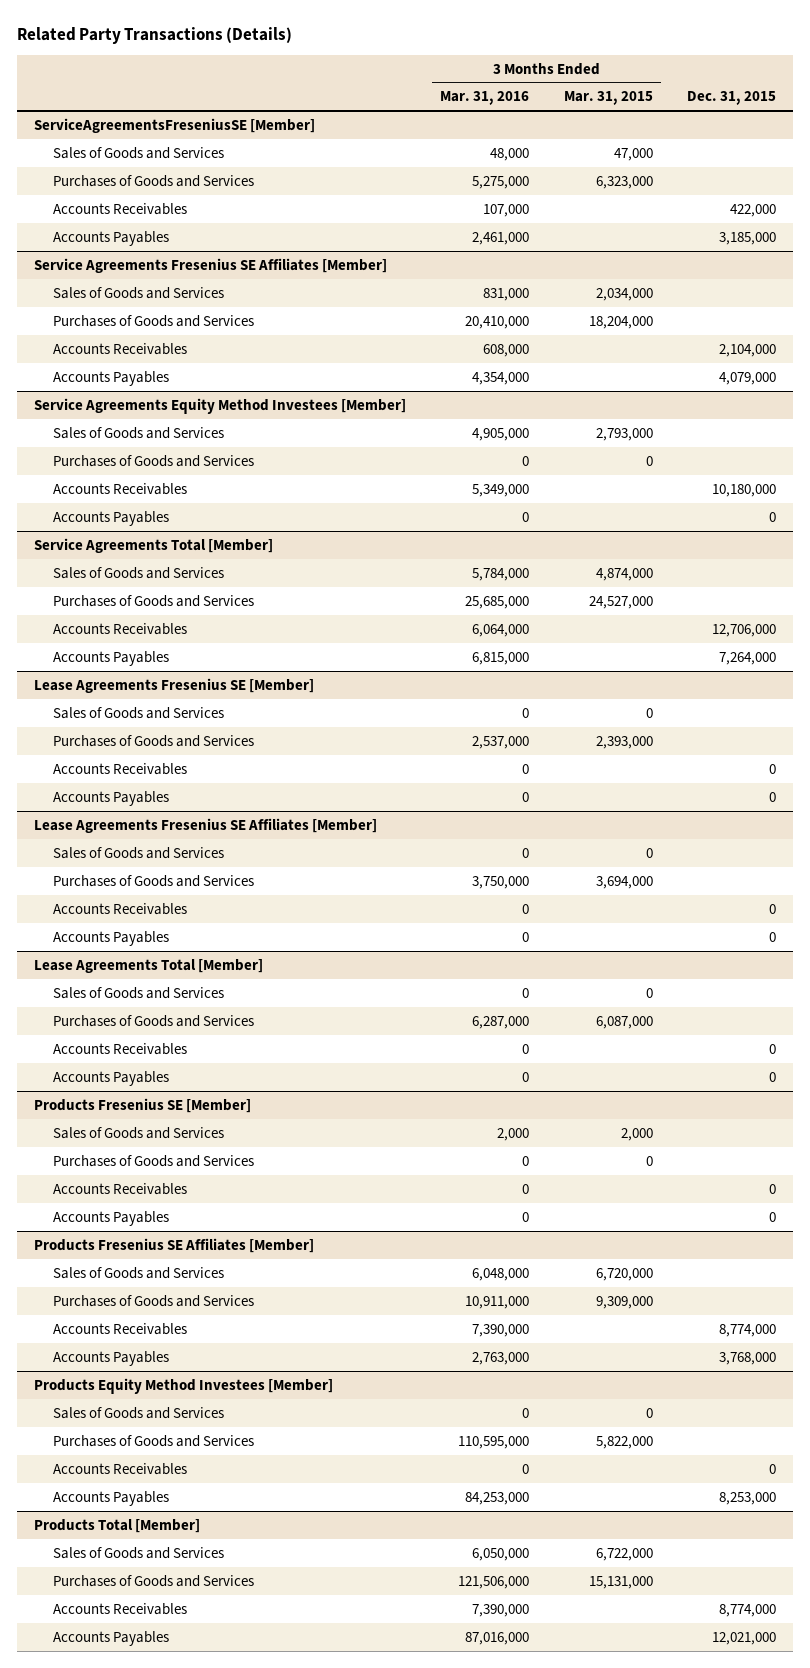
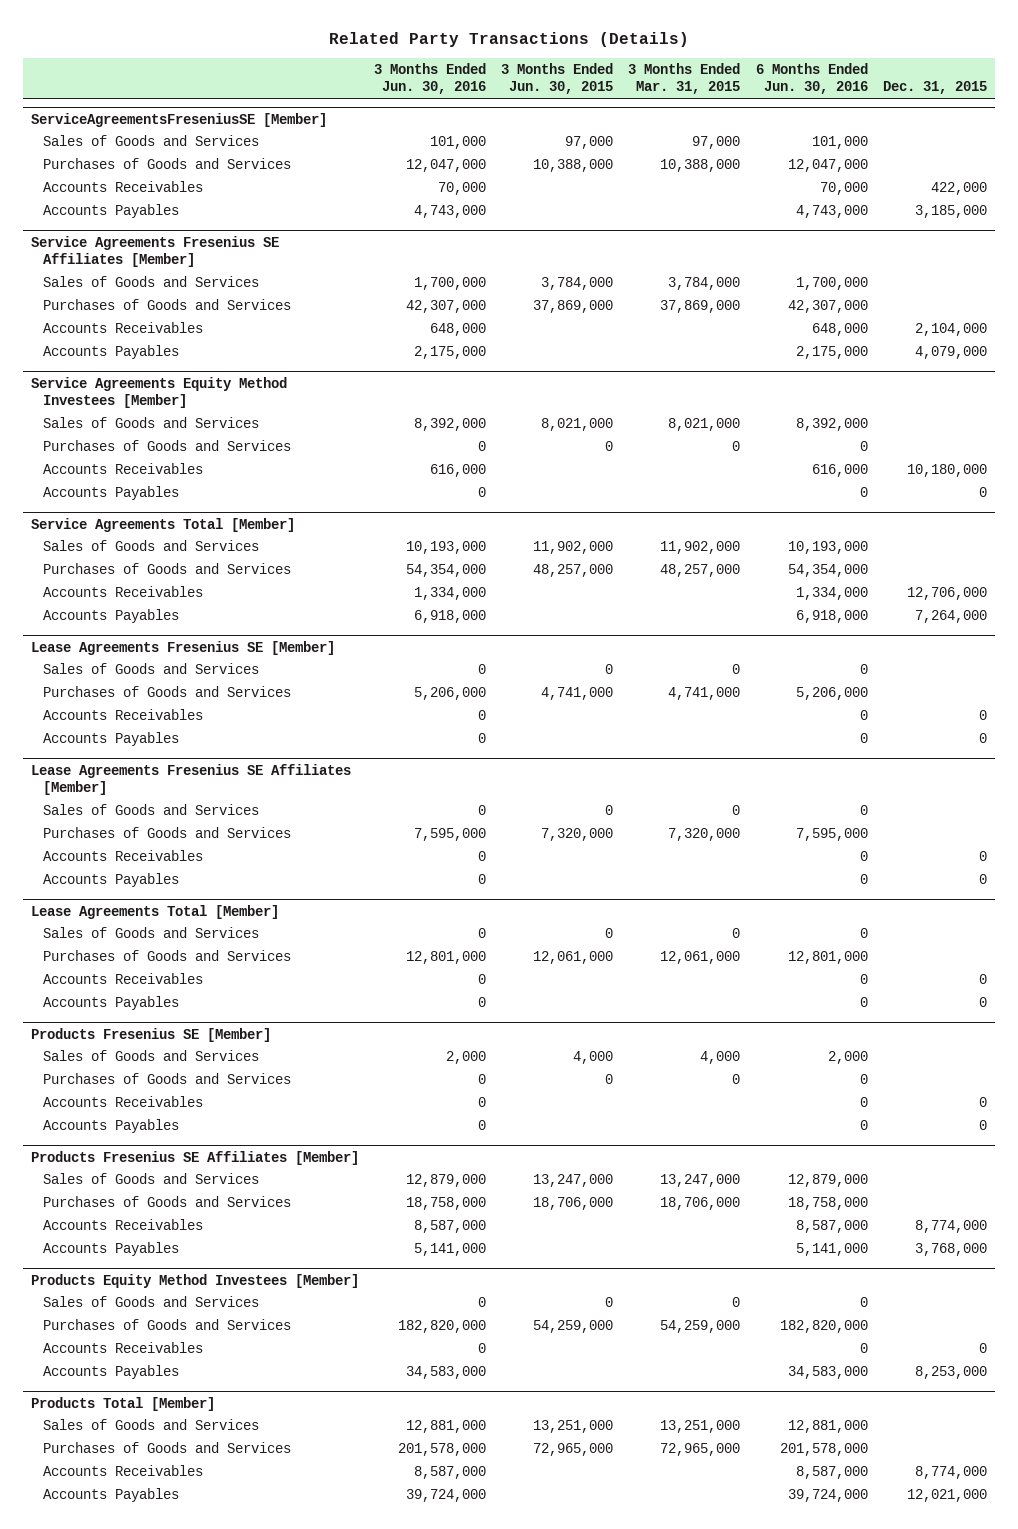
[440,91,530,106] Mar. 31, 2016 -> none
none -> [373,62,486,95] 3 Months Ended Jun. 30, 2016
none -> [501,62,614,95] 3 Months Ended Jun. 30, 2015
none -> [755,62,868,95] 6 Months Ended Jun. 30, 2016
[613,147,653,161] 47,000 -> [692,135,741,149] 97,000
[595,175,653,189] 6,323,000 -> [660,158,741,172] 10,388,000
[595,287,653,301] 2,034,000 -> [668,276,741,290] 3,784,000
[588,315,653,329] 18,204,000 -> [660,299,741,313] 37,869,000
[595,427,653,441] 2,793,000 -> [668,417,741,431] 8,021,000
[595,567,653,581] 4,874,000 -> [660,540,741,554] 11,902,000
[588,595,653,609] 24,527,000 -> [660,563,741,577] 48,257,000
[595,735,653,749] 2,393,000 -> [668,686,741,700] 4,741,000
[595,875,653,889] 3,694,000 -> [668,827,741,841] 7,320,000
[595,1015,653,1029] 6,087,000 -> [660,950,741,964] 12,061,000
[620,1127,653,1141] 2,000 -> [700,1050,741,1064] 4,000
[595,1267,653,1281] 6,720,000 -> [660,1173,741,1187] 13,247,000
[595,1295,653,1309] 9,309,000 -> [660,1196,741,1210] 18,706,000
[595,1435,653,1449] 5,822,000 -> [660,1319,741,1333] 54,259,000
[595,1547,653,1561] 6,722,000 -> [660,1419,741,1433] 13,251,000
[588,1575,653,1589] 15,131,000 -> [660,1442,741,1456] 72,965,000

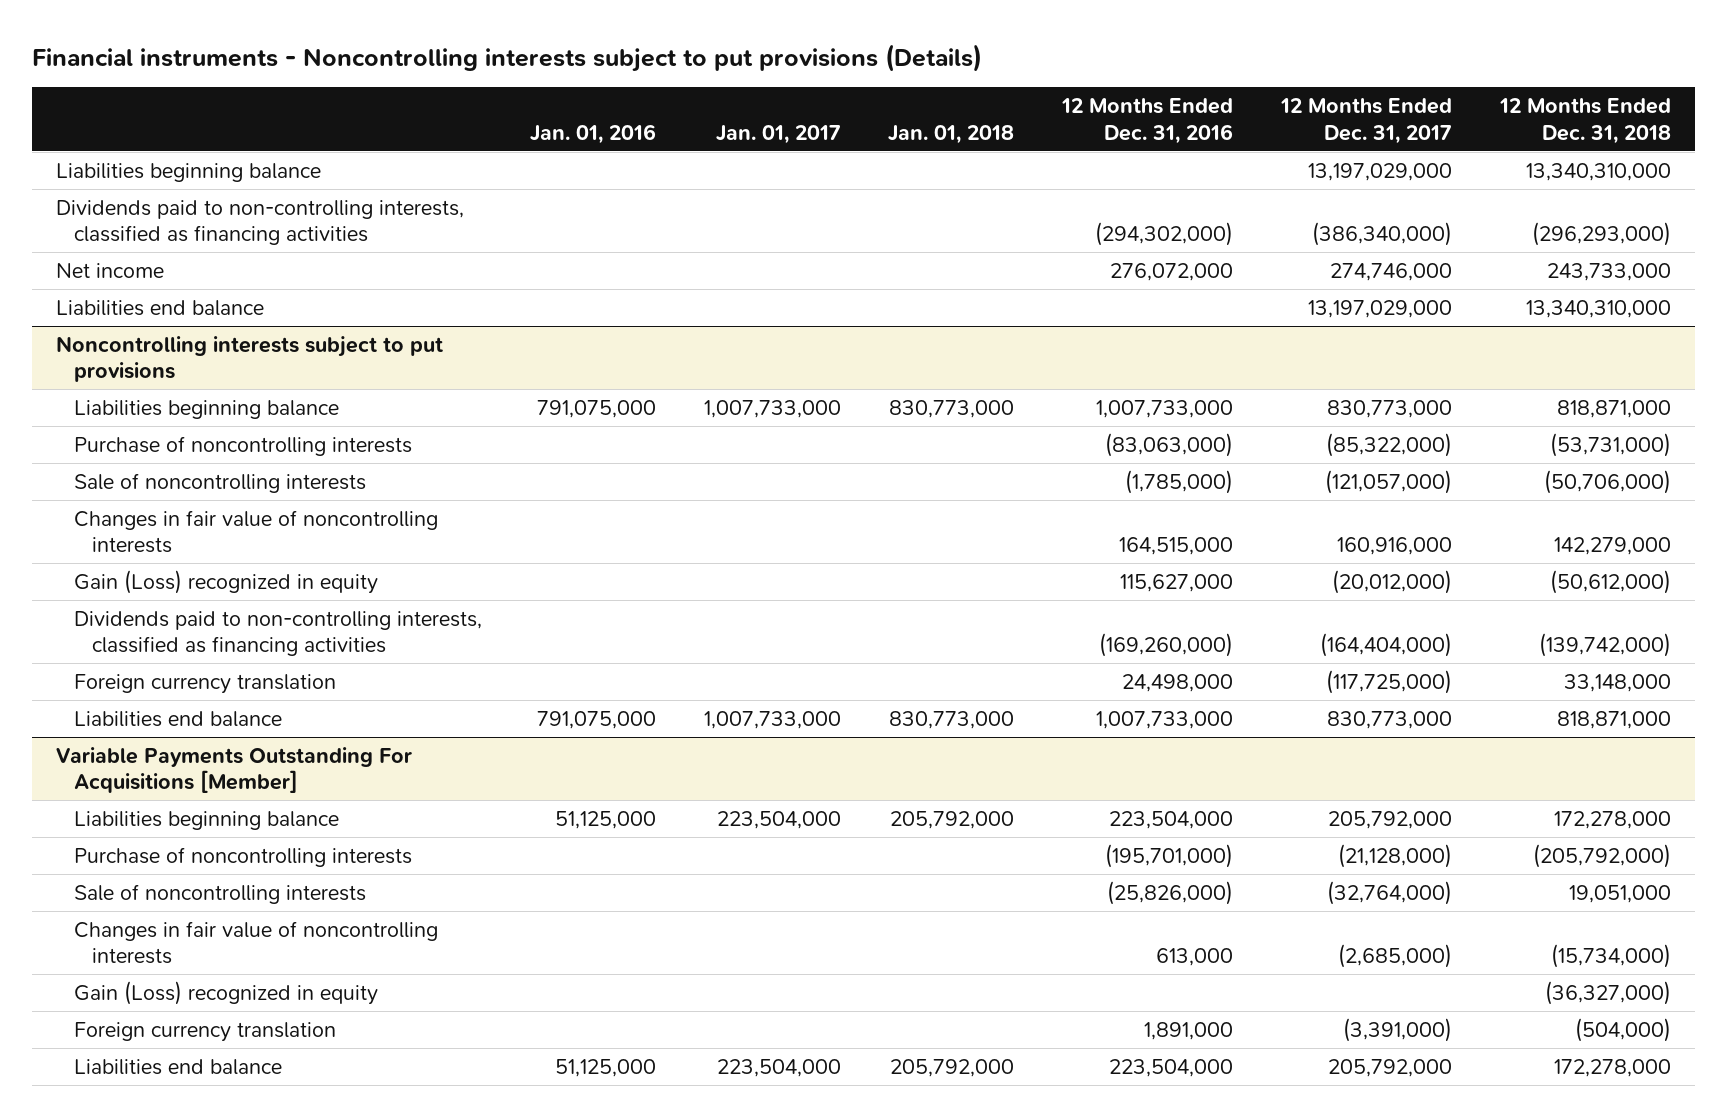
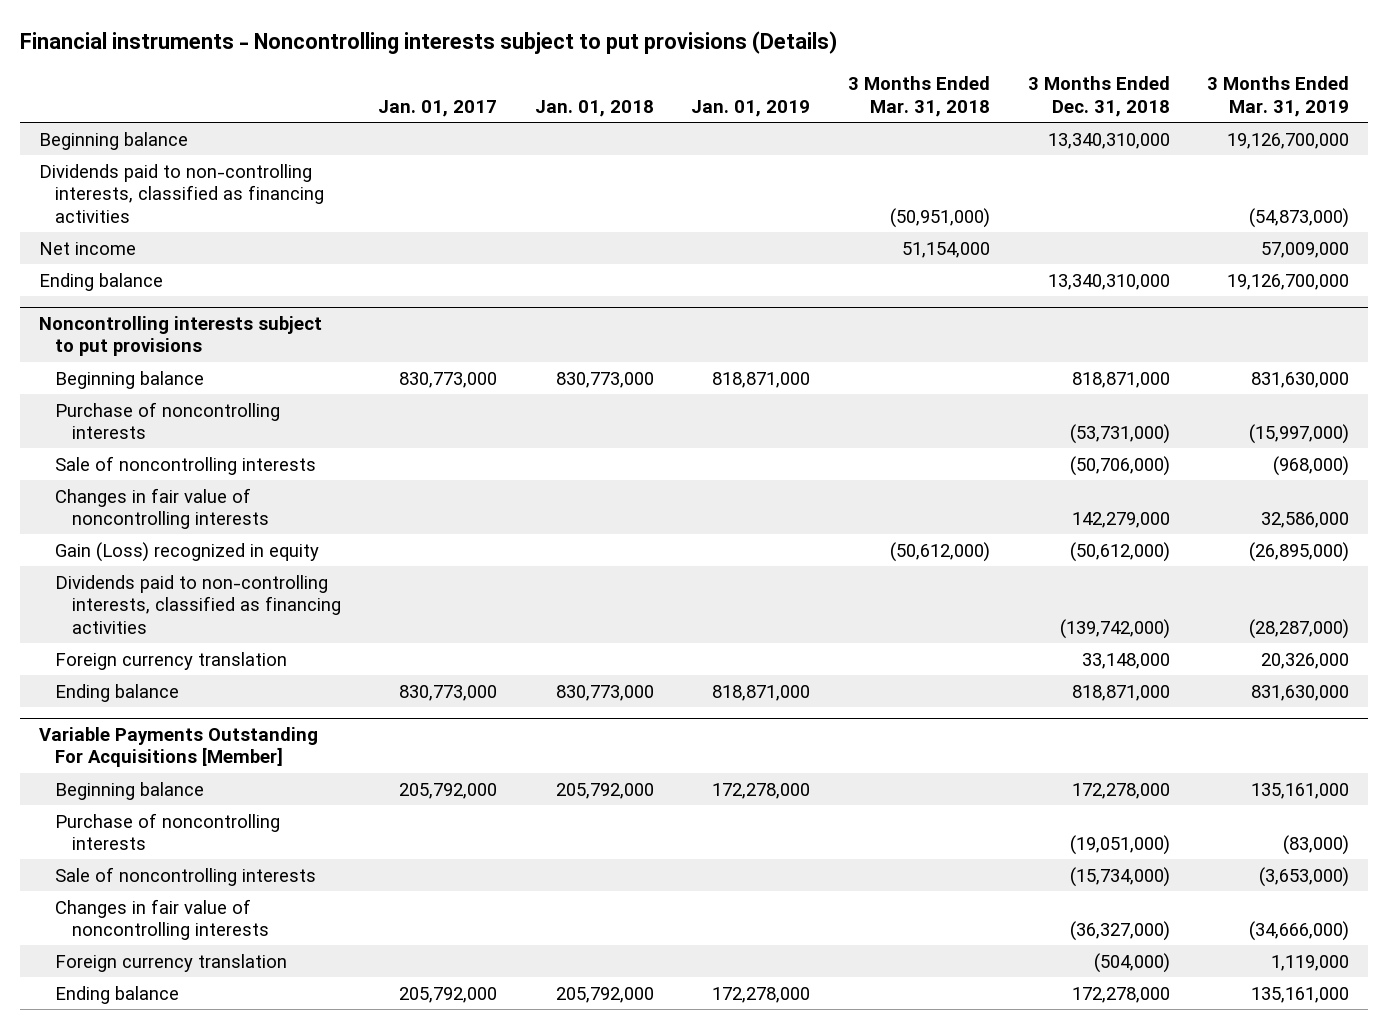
[529,123,656,144] Jan. 01, 2016 -> none
[1061,98,1234,144] 12 Months Ended Dec. 31, 2016 -> none
[1279,98,1452,144] 12 Months Ended Dec. 31, 2017 -> none
[1498,98,1671,144] 12 Months Ended Dec. 31, 2018 -> none
none -> [691,99,811,117] Jan. 01, 2019
none -> [847,76,990,117] 3 Months Ended Mar. 31, 2018
none -> [1027,76,1170,117] 3 Months Ended Dec. 31, 2018
none -> [1207,76,1350,117] 3 Months Ended Mar. 31, 2019
[56,162,322,182] Liabilities beginning balance -> [38,131,188,150] Beginning balance
[56,299,265,316] Liabilities end balance -> [38,272,163,291] Ending balance
[74,399,340,419] Liabilities beginning balance -> [55,370,205,389] Beginning balance
[703,399,841,418] 1,007,733,000 -> [399,371,498,388] 830,773,000
[74,710,283,727] Liabilities end balance -> [55,683,180,702] Ending balance
[703,710,841,729] 1,007,733,000 -> [399,684,498,701] 830,773,000
[74,810,340,830] Liabilities beginning balance -> [55,781,205,800] Beginning balance
[716,810,841,829] 223,504,000 -> [399,782,498,799] 205,792,000
[74,980,379,1005] Gain (Loss) recognized in equity -> none
[74,1058,283,1075] Liabilities end balance -> [55,985,180,1004] Ending balance
[716,1058,841,1077] 223,504,000 -> [399,986,498,1003] 205,792,000

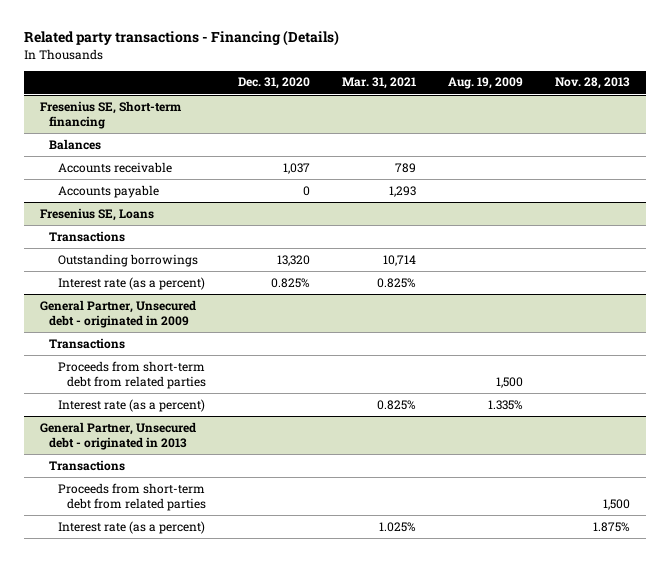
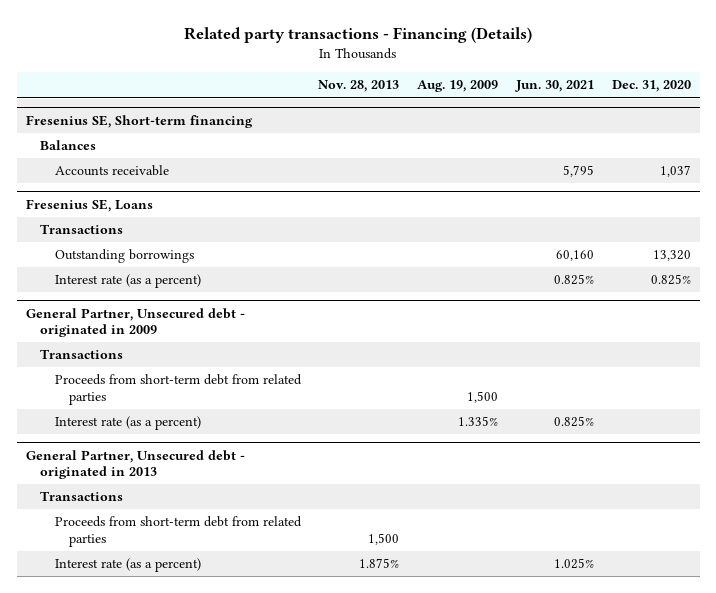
[341,77,416,90] Mar. 31, 2021 -> none
none -> [514,80,594,93] Jun. 30, 2021
[57,184,159,198] Accounts payable -> none

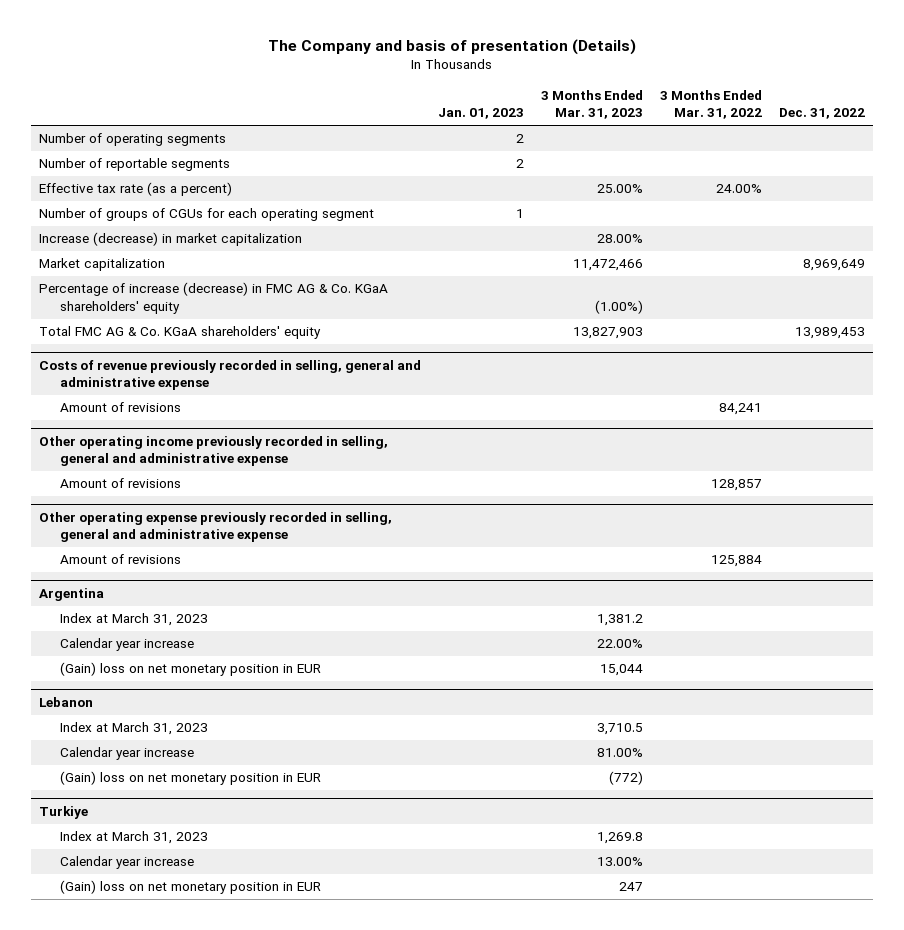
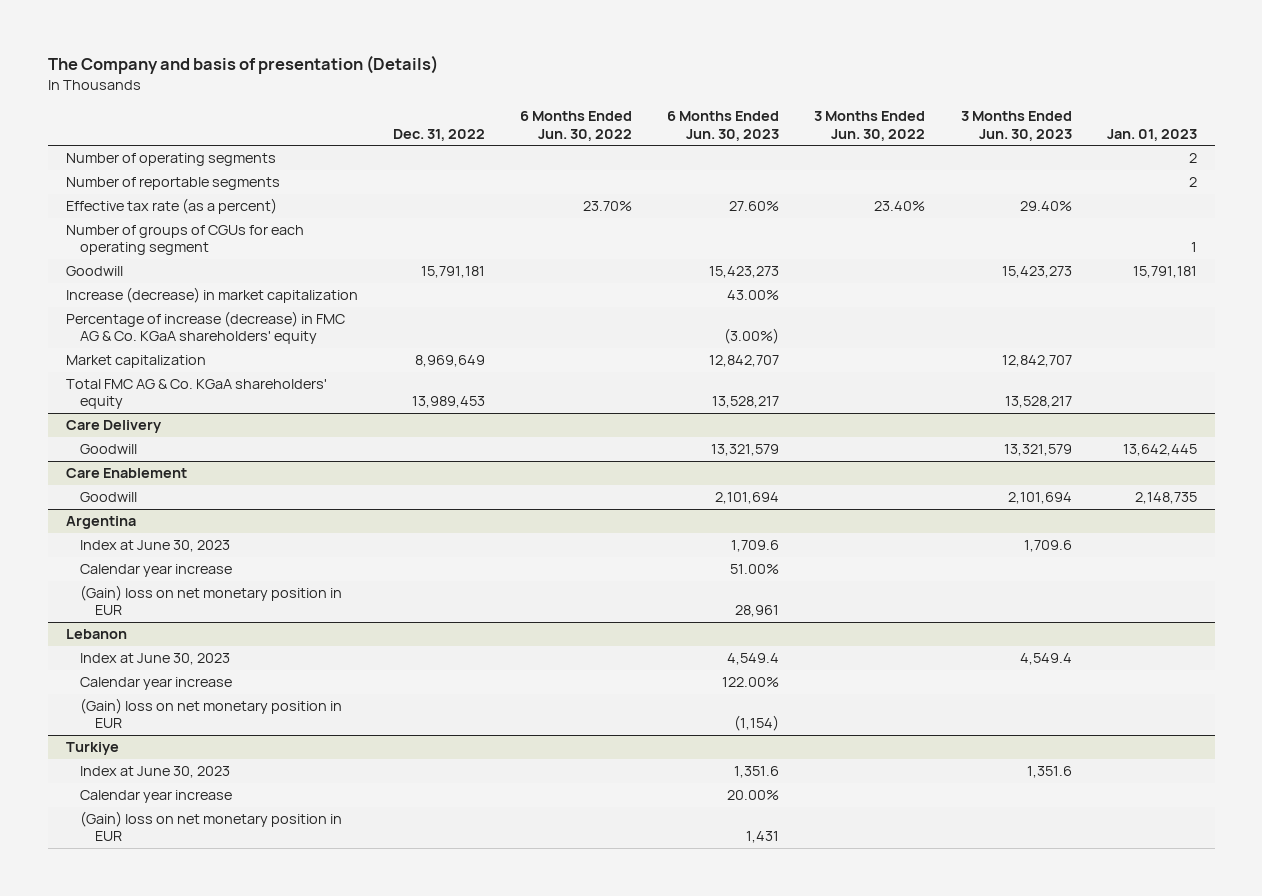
[541,90,644,120] 3 Months Ended Mar. 31, 2023 -> none
[659,90,762,120] 3 Months Ended Mar. 31, 2022 -> none
none -> [520,111,633,141] 6 Months Ended Jun. 30, 2022
none -> [667,111,780,141] 6 Months Ended Jun. 30, 2023
none -> [814,111,926,141] 3 Months Ended Jun. 30, 2022
none -> [960,111,1072,141] 3 Months Ended Jun. 30, 2023
none -> [65,266,123,277] Goodwill
[39,258,166,272] Market capitalization -> [65,355,206,369] Market capitalization
[39,360,422,391] Costs of revenue previously recorded in selling, general and administrative expense -> none
[60,402,182,413] Amount of revisions -> none
[39,436,389,467] Other operating income previously recorded in selling, general and administrative expense -> none
[60,478,182,489] Amount of revisions -> none
[39,512,393,543] Other operating expense previously recorded in selling, general and administrative expense -> none
[60,554,182,565] Amount of revisions -> none
none -> [65,420,162,434] Care Delivery
none -> [80,444,138,455] Goodwill
none -> [65,468,187,479] Care Enablement
none -> [80,492,138,503] Goodwill
[60,613,209,627] Index at March 31, 2023 -> [80,540,231,553] Index at June 30, 2023
[60,722,209,736] Index at March 31, 2023 -> [80,653,231,666] Index at June 30, 2023
[60,831,209,845] Index at March 31, 2023 -> [80,766,231,779] Index at June 30, 2023

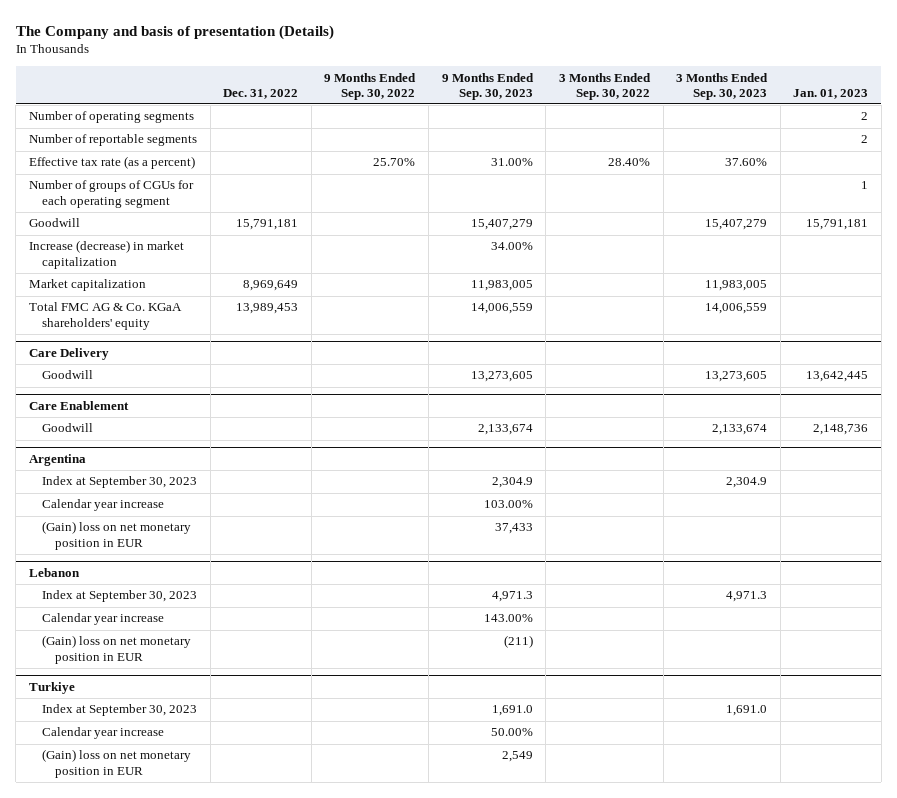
[520,111,633,141] 6 Months Ended Jun. 30, 2022 -> none
[667,111,780,141] 6 Months Ended Jun. 30, 2023 -> none
[814,111,926,141] 3 Months Ended Jun. 30, 2022 -> none
[960,111,1072,141] 3 Months Ended Jun. 30, 2023 -> none
none -> [324,72,417,100] 9 Months Ended Sep. 30, 2022
none -> [441,72,534,100] 9 Months Ended Sep. 30, 2023
none -> [558,72,651,100] 3 Months Ended Sep. 30, 2022
none -> [676,72,769,100] 3 Months Ended Sep. 30, 2023
[65,311,345,345] Percentage of increase (decrease) in FMC AG & Co. KGaA shareholders' equity -> none
[1134,492,1197,505] 2,148,735 -> [813,424,869,436] 2,148,736
[80,540,231,553] Index at June 30, 2023 -> [41,476,197,489] Index at September 30, 2023
[80,653,231,666] Index at June 30, 2023 -> [41,590,197,603] Index at September 30, 2023
[80,766,231,779] Index at June 30, 2023 -> [41,704,197,717] Index at September 30, 2023

